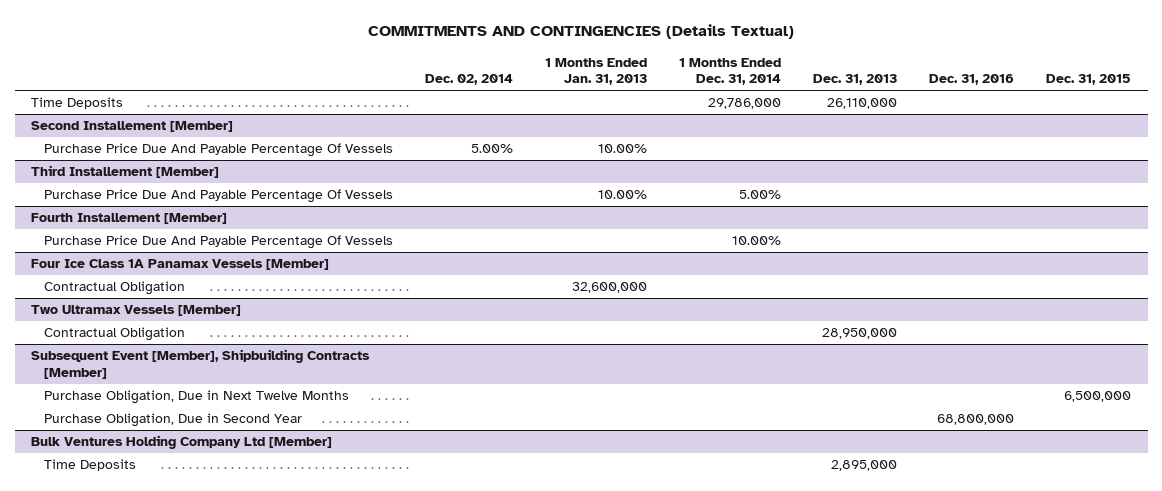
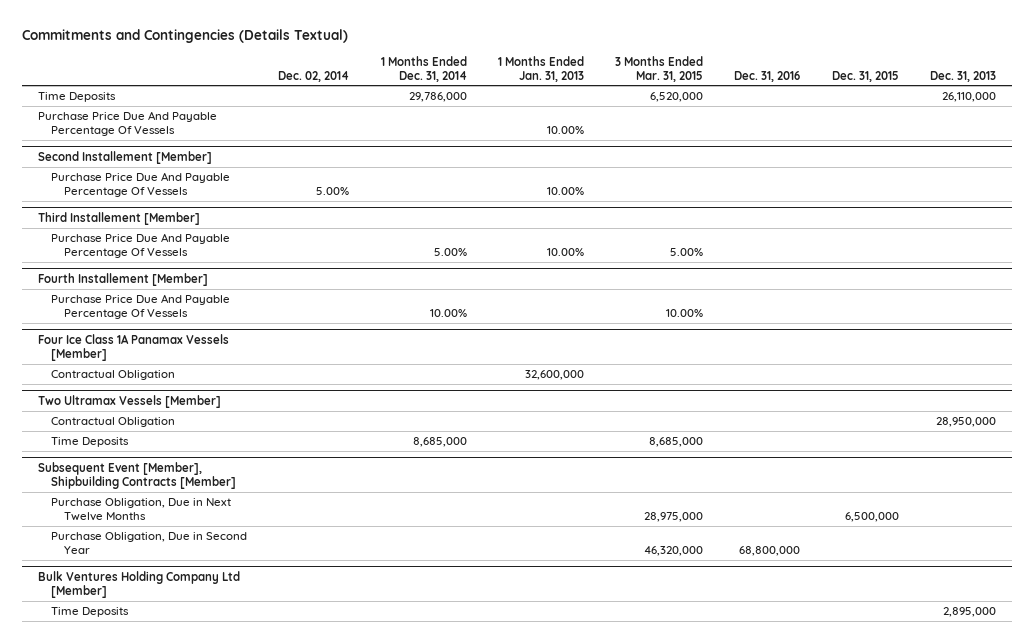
[368,24,795,40] COMMITMENTS AND CONTINGENCIES (Details Textual) -> [22,29,349,44] Commitments and Contingencies (Details Textual)
none -> [615,55,704,82] 3 Months Ended Mar. 31, 2015
none -> [37,111,217,136] Purchase Price Due And Payable Percentage Of Vessels
none -> [51,437,130,448] Time Deposits

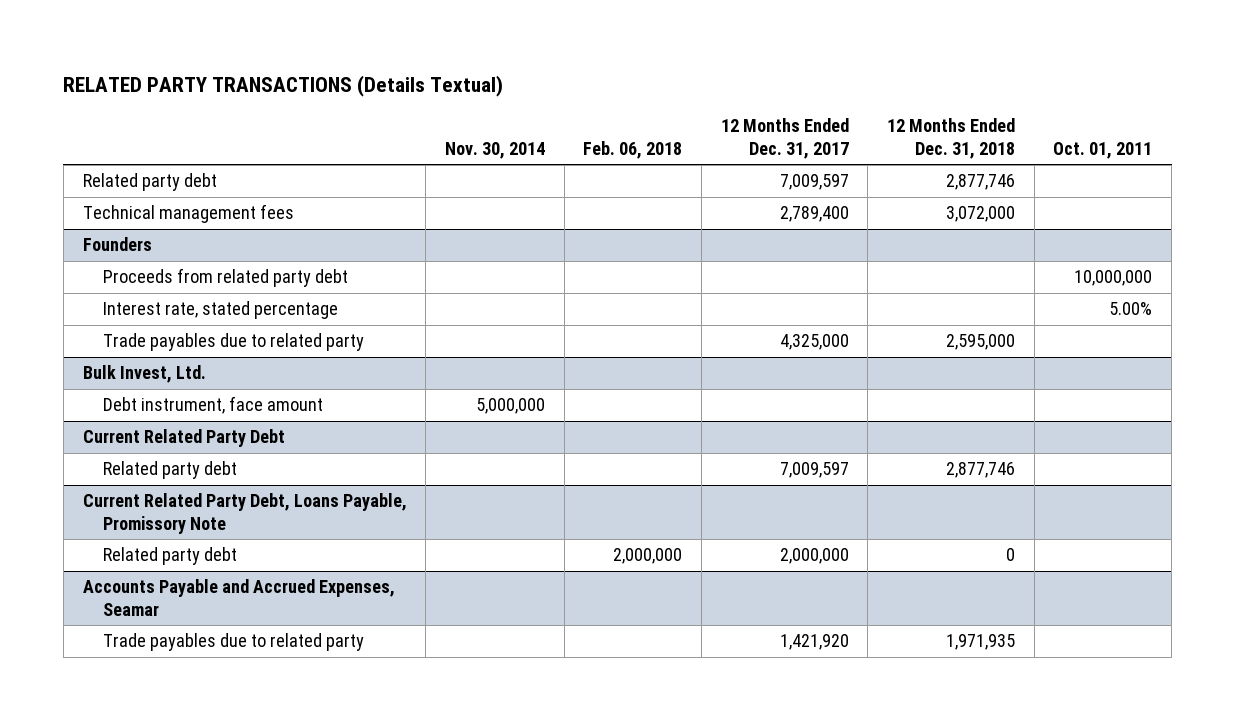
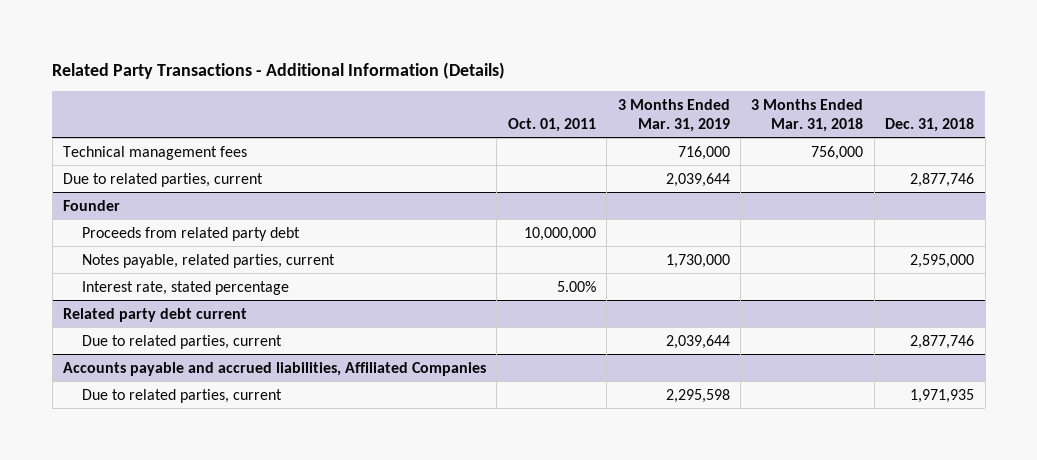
[63,74,504,97] RELATED PARTY TRANSACTIONS (Details Textual) -> [52,61,506,79] Related Party Transactions - Additional Information (Details)
[445,141,546,159] Nov. 30, 2014 -> none
[583,140,683,159] Feb. 06, 2018 -> none
[720,118,849,159] 12 Months Ended Dec. 31, 2017 -> none
[887,118,1016,159] 12 Months Ended Dec. 31, 2018 -> none
none -> [617,98,730,132] 3 Months Ended Mar. 31, 2019
none -> [751,98,864,132] 3 Months Ended Mar. 31, 2018
none -> [885,117,975,132] Dec. 31, 2018
[82,173,217,192] Related party debt -> none
none -> [62,172,263,187] Due to related parties, current
[82,237,152,252] Founders -> [62,199,120,211] Founder
none -> [82,253,336,268] Notes payable, related parties, current
[102,333,364,352] Trade payables due to related party -> none
[82,365,206,384] Bulk Invest, Ltd. -> none
[102,396,323,415] Debt instrument, face amount -> none
[82,493,407,534] Current Related Party Debt, Loans Payable, Promissory Note -> none
[102,547,237,566] Related party debt -> none
[82,579,395,616] Accounts Payable and Accrued Expenses, Seamar -> none
[102,633,364,652] Trade payables due to related party -> none
[82,429,285,448] Current Related Party Debt -> [62,307,247,322] Related party debt current
[102,461,237,480] Related party debt -> [82,334,283,349] Due to related parties, current
none -> [62,361,486,376] Accounts payable and accrued liabilities, Affiliated Companies
none -> [82,388,283,403] Due to related parties, current

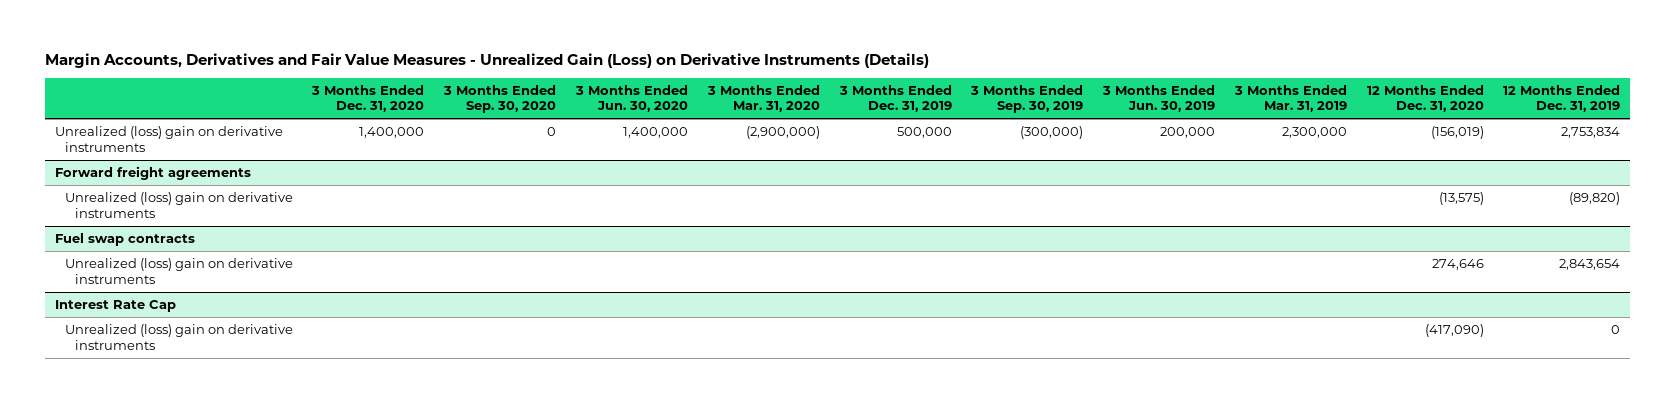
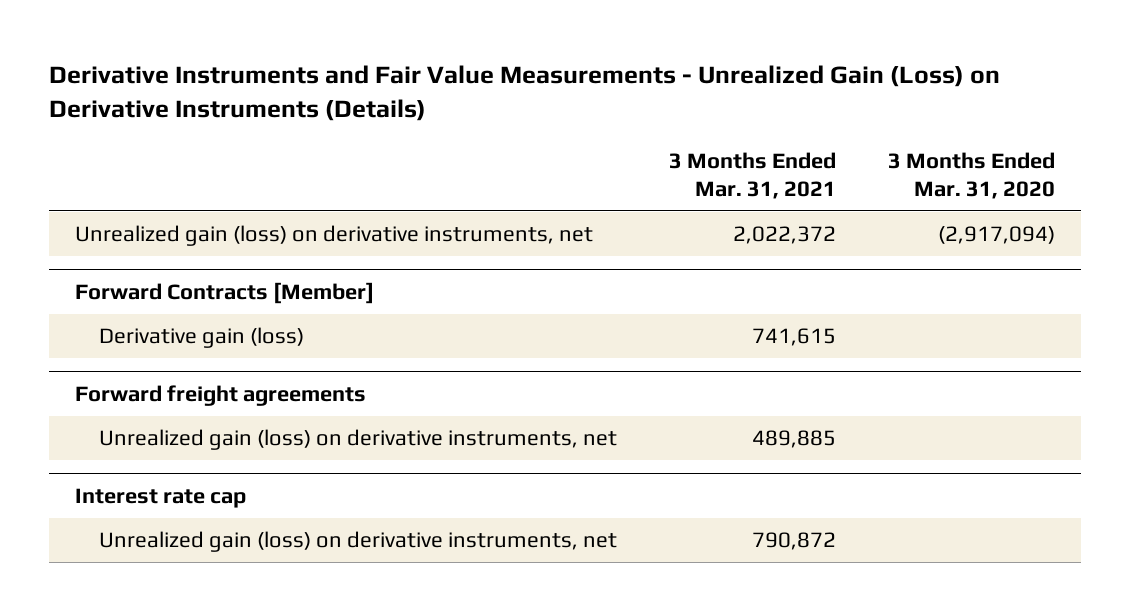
[44,52,929,68] Margin Accounts, Derivatives and Fair Value Measures - Unrealized Gain (Loss) on Derivative Instruments (Details) -> [49,65,1001,122] Derivative Instruments and Fair Value Measurements - Unrealized Gain (Loss) on Derivative Instruments (Details)
[311,84,425,113] 3 Months Ended Dec. 31, 2020 -> none
[443,84,557,114] 3 Months Ended Sep. 30, 2020 -> none
[575,84,689,113] 3 Months Ended Jun. 30, 2020 -> none
[838,84,952,113] 3 Months Ended Dec. 31, 2019 -> none
[970,84,1084,114] 3 Months Ended Sep. 30, 2019 -> none
[1102,84,1216,113] 3 Months Ended Jun. 30, 2019 -> none
[1233,84,1347,113] 3 Months Ended Mar. 31, 2019 -> none
[1366,84,1484,113] 12 Months Ended Dec. 31, 2020 -> none
[1503,84,1621,113] 12 Months Ended Dec. 31, 2019 -> none
none -> [669,152,837,199] 3 Months Ended Mar. 31, 2021
[54,126,283,152] Unrealized (loss) gain on derivative instruments -> [75,225,594,247] Unrealized gain (loss) on derivative instruments, net
[745,126,820,140] (2,900,000) -> [938,226,1056,245] (2,917,094)
none -> [75,281,375,304] Forward Contracts [Member]
none -> [99,327,305,349] Derivative gain (loss)
[54,233,195,247] Fuel swap contracts -> none
[64,258,293,284] Unrealized (loss) gain on derivative instruments -> none
[64,192,293,218] Unrealized (loss) gain on derivative instruments -> [99,429,618,451] Unrealized gain (loss) on derivative instruments, net
[54,300,176,313] Interest Rate Cap -> [75,487,247,508] Interest rate cap
[64,324,293,350] Unrealized (loss) gain on derivative instruments -> [99,531,618,553] Unrealized gain (loss) on derivative instruments, net

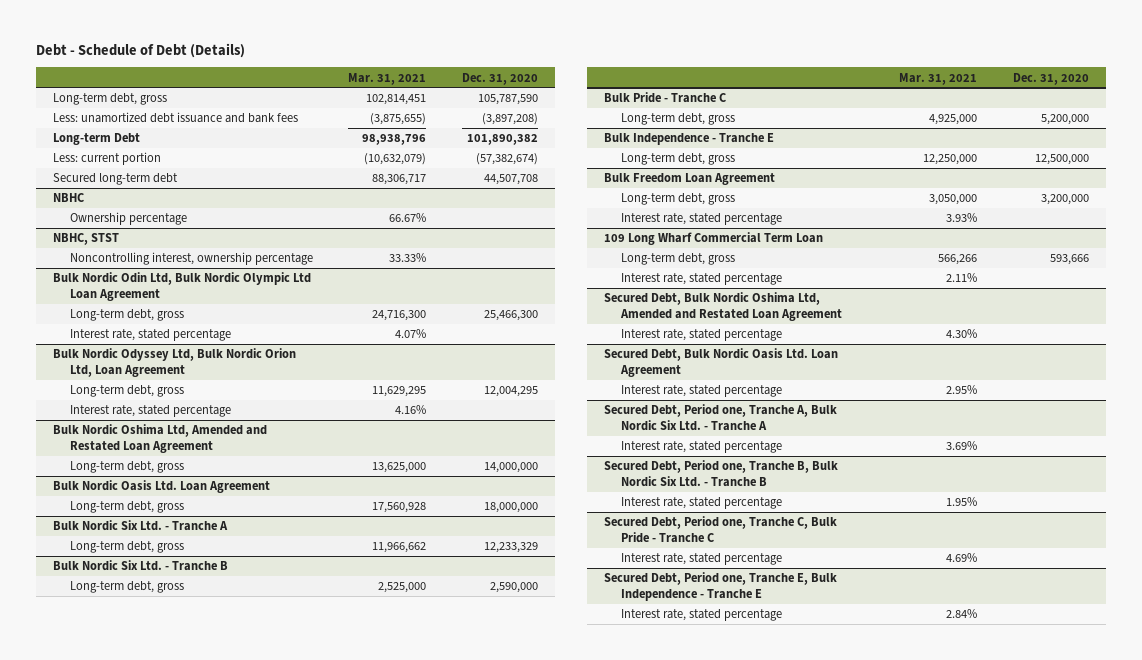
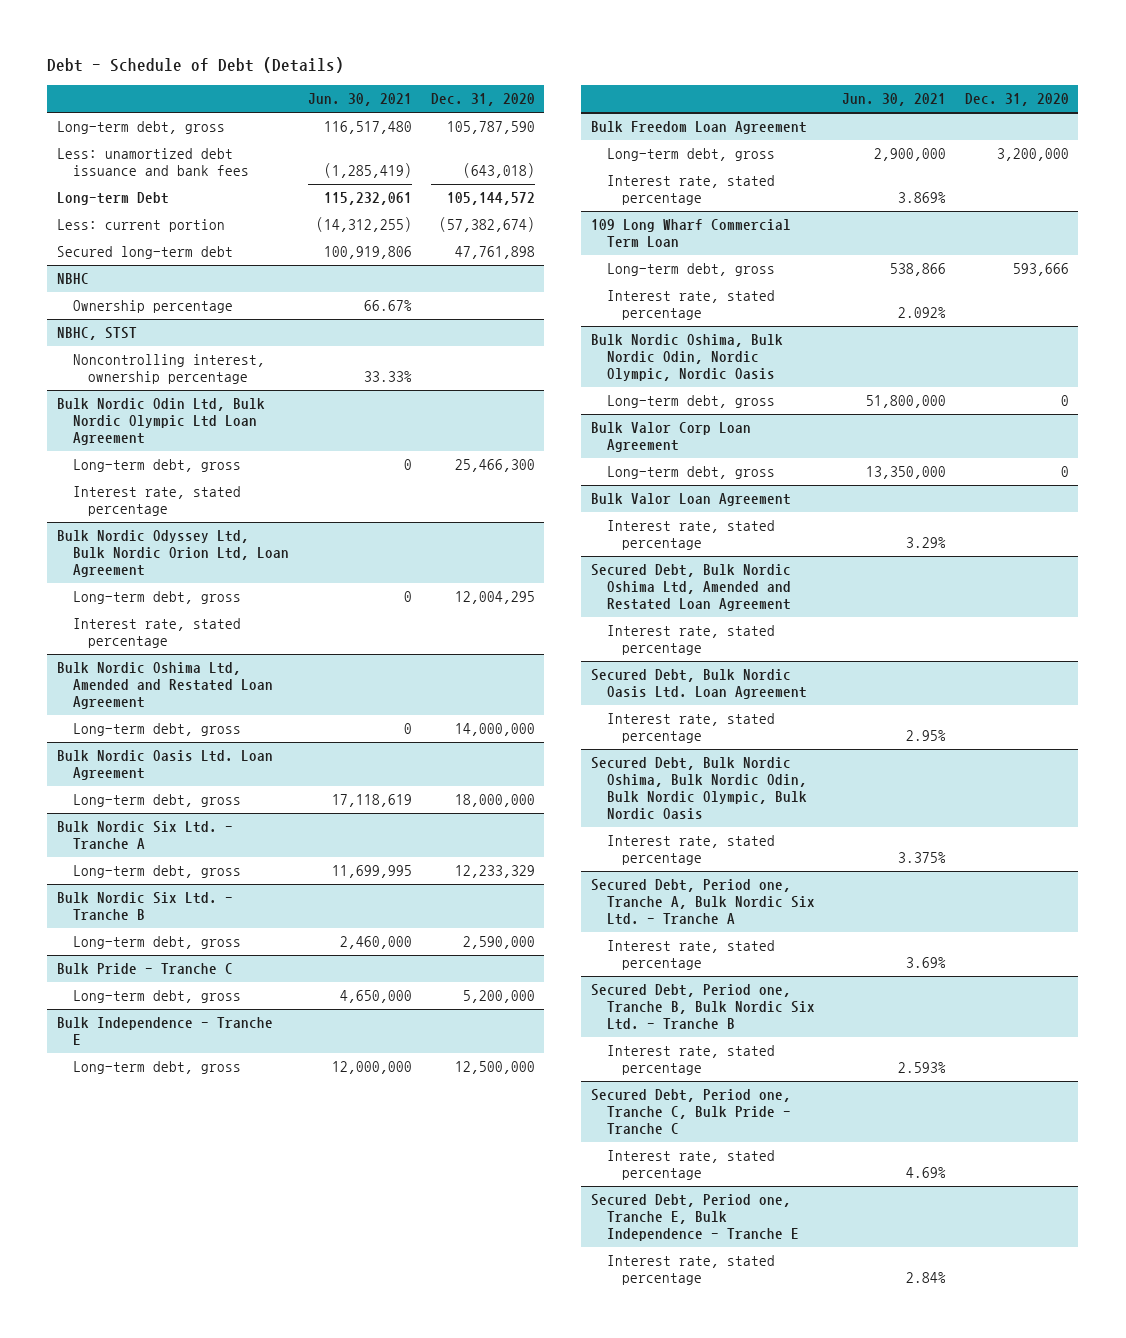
[348,72,427,85] Mar. 31, 2021 -> none
none -> [307,93,412,107] Jun. 30, 2021
[481,113,538,126] (3,897,208) -> [462,163,535,179] (643,018)
[466,134,538,146] 101,890,382 -> [446,192,535,206] 105,144,572
[483,174,538,186] 44,507,708 -> [454,246,535,260] 47,761,898
none -> [590,334,783,382] Bulk Nordic Oshima, Bulk Nordic Odin, Nordic Olympic, Nordic Oasis
none -> [606,395,775,409] Long-term debt, gross
none -> [590,422,751,453] Bulk Valor Corp Loan Agreement
none -> [606,466,775,480] Long-term debt, gross
none -> [590,493,791,507] Bulk Valor Loan Agreement
none -> [606,520,775,551] Interest rate, stated percentage
none -> [590,757,807,820] Secured Debt, Bulk Nordic Oshima, Bulk Nordic Odin, Bulk Nordic Olympic, Bulk Nordic Oasis
none -> [606,835,775,866] Interest rate, stated percentage

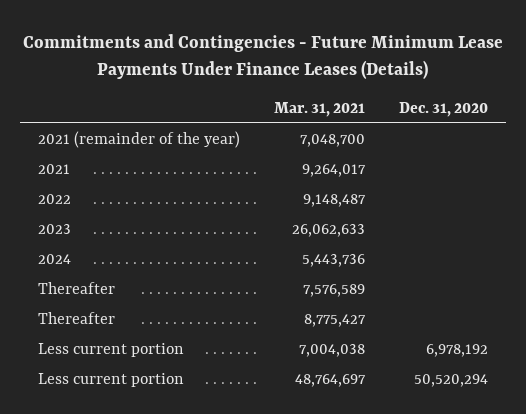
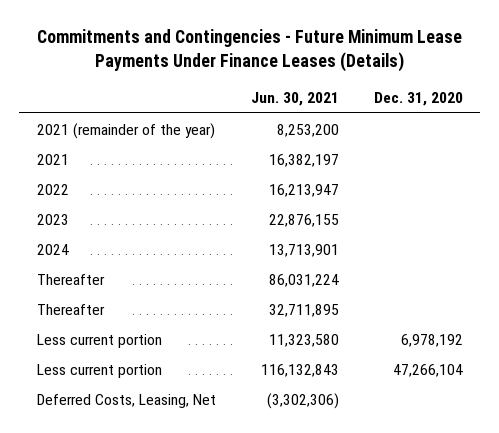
[274,101,366,117] Mar. 31, 2021 -> none
none -> [250,91,339,106] Jun. 30, 2021
[414,374,489,388] 50,520,294 -> [392,363,463,377] 47,266,104
none -> [36,393,216,408] Deferred Costs, Leasing, Net

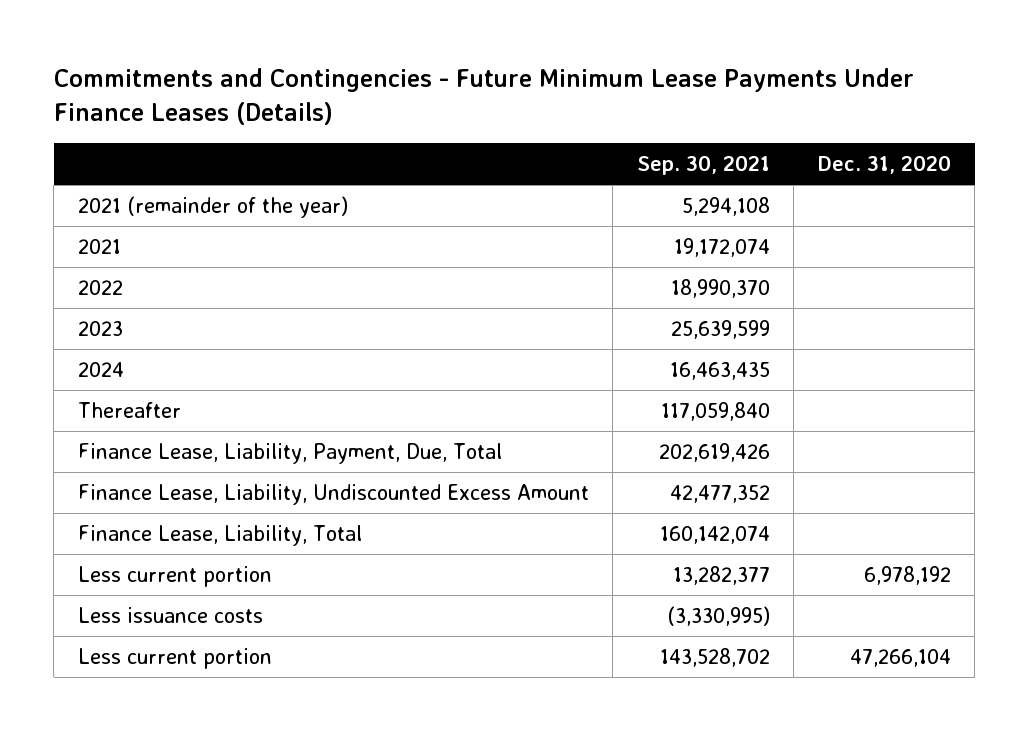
[250,91,339,106] Jun. 30, 2021 -> none
none -> [636,154,770,175] Sep. 30, 2021
none -> [77,442,502,464] Finance Lease, Liability, Payment, Due, Total
[36,303,105,315] Thereafter -> [77,483,589,505] Finance Lease, Liability, Undiscounted Excess Amount
none -> [77,524,362,546] Finance Lease, Liability, Total
none -> [77,606,263,623] Less issuance costs
[36,393,216,408] Deferred Costs, Leasing, Net -> none

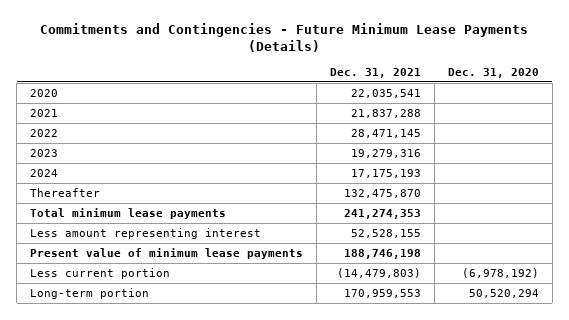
[53,68,914,126] Commitments and Contingencies - Future Minimum Lease Payments Under Finance Leases (Details) -> [40,22,529,52] Commitments and Contingencies - Future Minimum Lease Payments (Details)
[636,154,770,175] Sep. 30, 2021 -> none
none -> [329,67,421,78] Dec. 31, 2021
[77,195,348,218] 2021 (remainder of the year) -> none
none -> [30,89,59,98] 2020
[77,606,263,623] Less issuance costs -> none
[77,442,502,464] Finance Lease, Liability, Payment, Due, Total -> [30,208,227,220] Total minimum lease payments
[77,483,589,505] Finance Lease, Liability, Undiscounted Excess Amount -> [30,228,262,240] Less amount representing interest
[77,524,362,546] Finance Lease, Liability, Total -> [30,248,304,260] Present value of minimum lease payments
[863,565,951,585] 6,978,192 -> [461,268,539,279] (6,978,192)
[77,647,272,669] Less current portion -> [30,288,150,300] Long-term portion
[849,648,951,667] 47,266,104 -> [468,289,539,299] 50,520,294

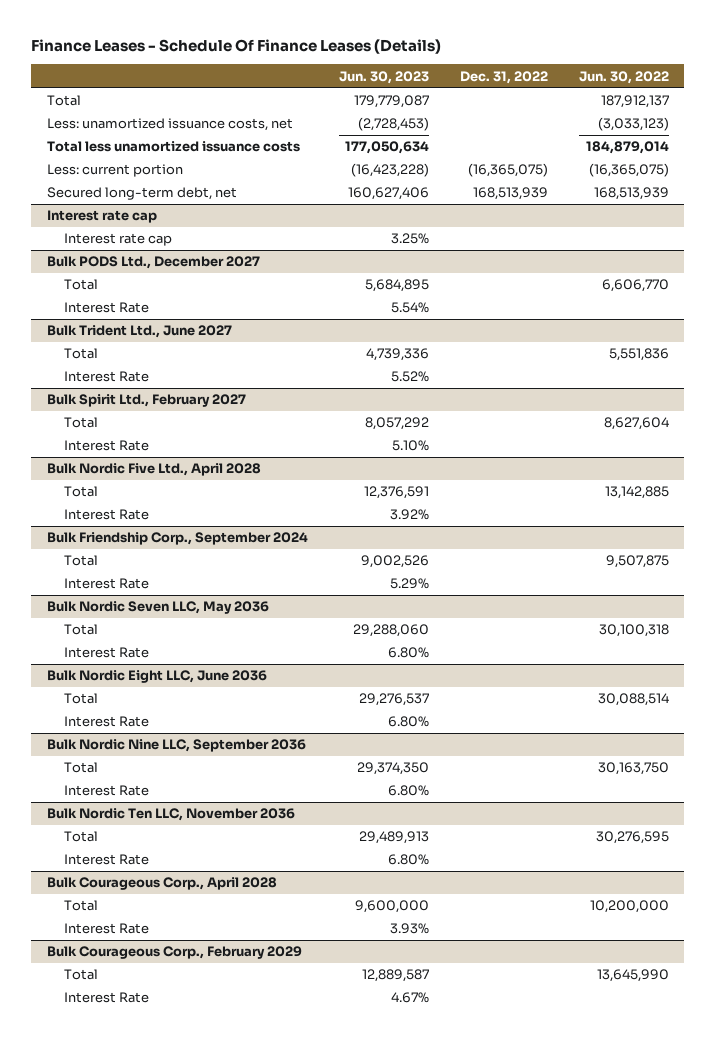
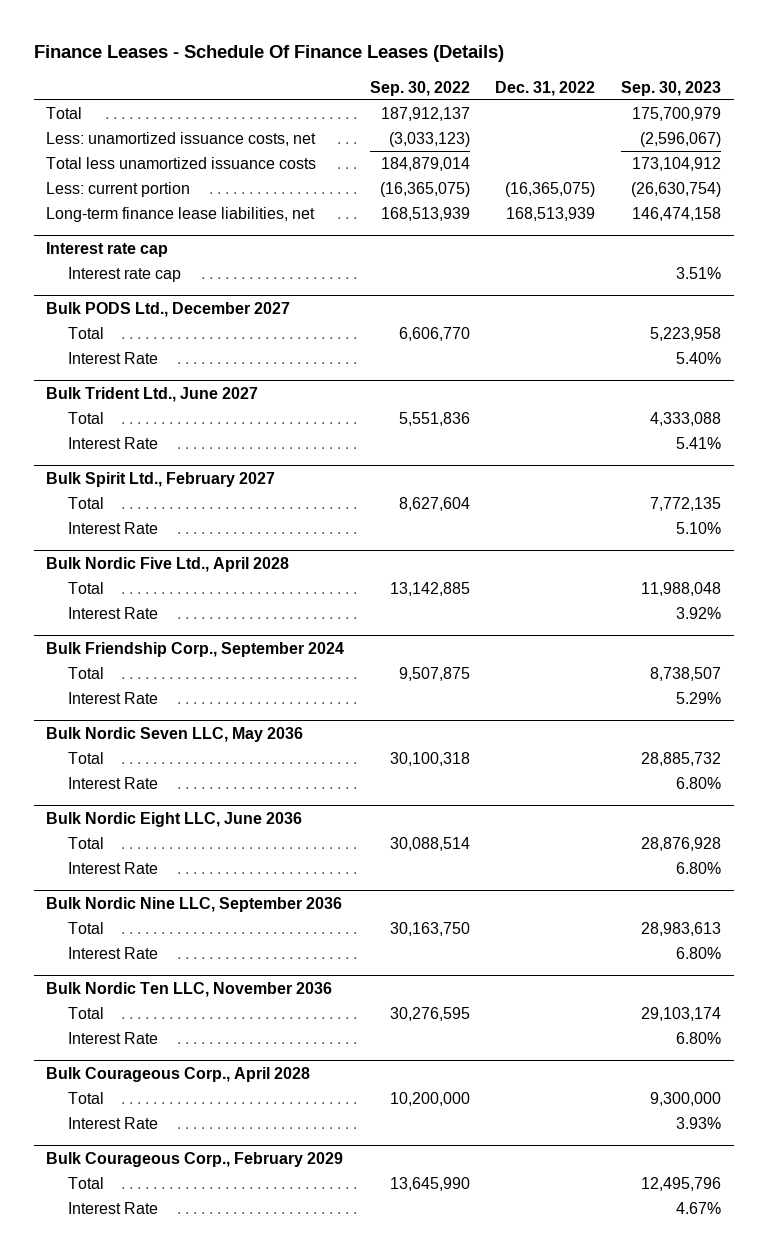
[338,70,429,84] Jun. 30, 2023 -> none
[578,70,669,84] Jun. 30, 2022 -> none
none -> [369,80,470,96] Sep. 30, 2022
none -> [621,80,722,96] Sep. 30, 2023
[46,187,237,201] Secured long-term debt, net -> [46,207,316,223] Long-term finance lease liabilities, net

